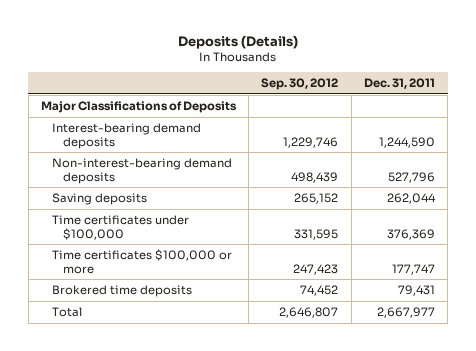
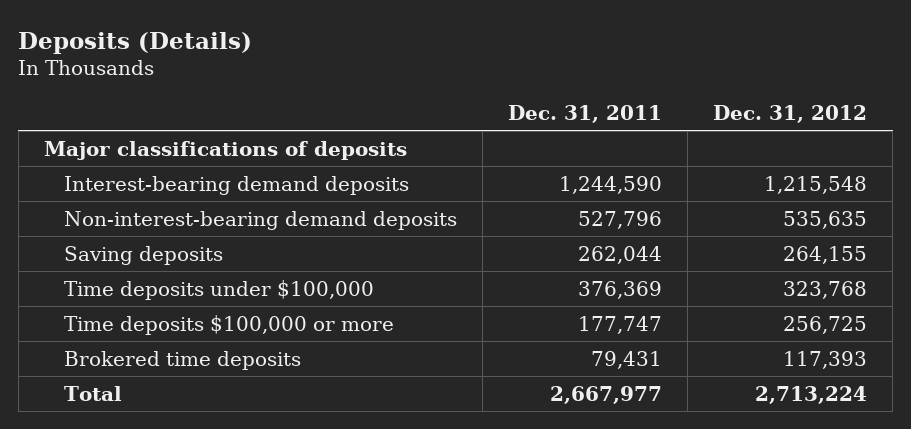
[261,77,339,90] Sep. 30, 2012 -> none
none -> [713,104,868,123] Dec. 31, 2012
[40,100,237,113] Major Classifications of Deposits -> [43,140,407,160] Major classifications of deposits
[51,214,189,240] Time certificates under $100,000 -> [63,279,374,300] Time deposits under $100,000
[51,248,232,274] Time certificates $100,000 or more -> [63,314,394,335] Time deposits $100,000 or more

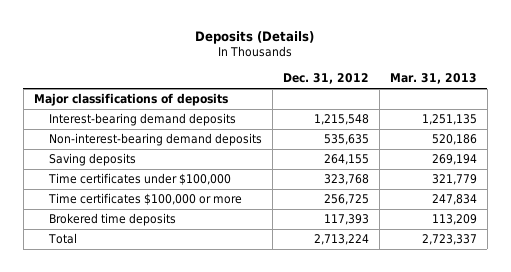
[508,104,663,123] Dec. 31, 2011 -> none
none -> [389,73,477,85] Mar. 31, 2013
[63,279,374,300] Time deposits under $100,000 -> [47,173,231,186] Time certificates under $100,000
[63,314,394,335] Time deposits $100,000 or more -> [47,193,242,206] Time certificates $100,000 or more

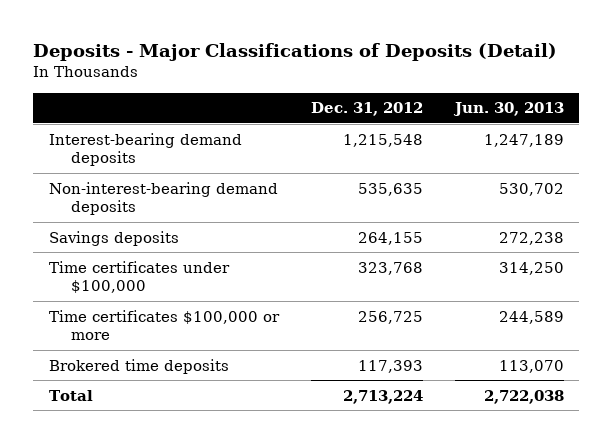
[195,31,315,45] Deposits (Details) -> [33,42,558,61] Deposits - Major Classifications of Deposits (Detail)
[389,73,477,85] Mar. 31, 2013 -> none
none -> [452,102,564,117] Jun. 30, 2013
[33,93,228,107] Major classifications of deposits -> none
[48,153,136,167] Saving deposits -> [48,230,179,246] Savings deposits

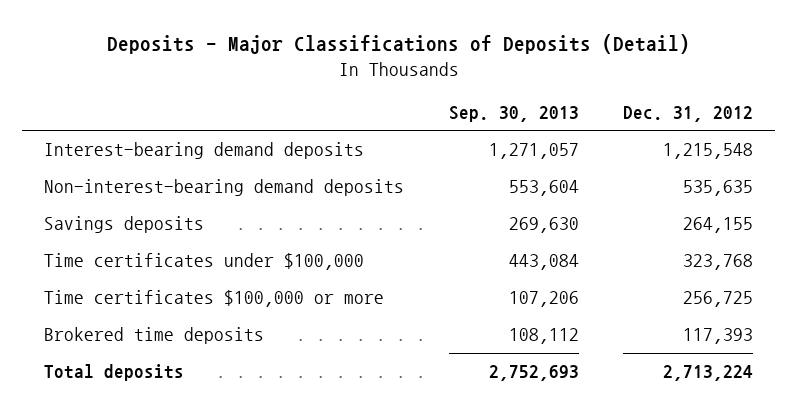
[452,102,564,117] Jun. 30, 2013 -> none
none -> [448,105,579,122] Sep. 30, 2013
[48,389,93,401] Total -> [43,364,184,382] Total deposits

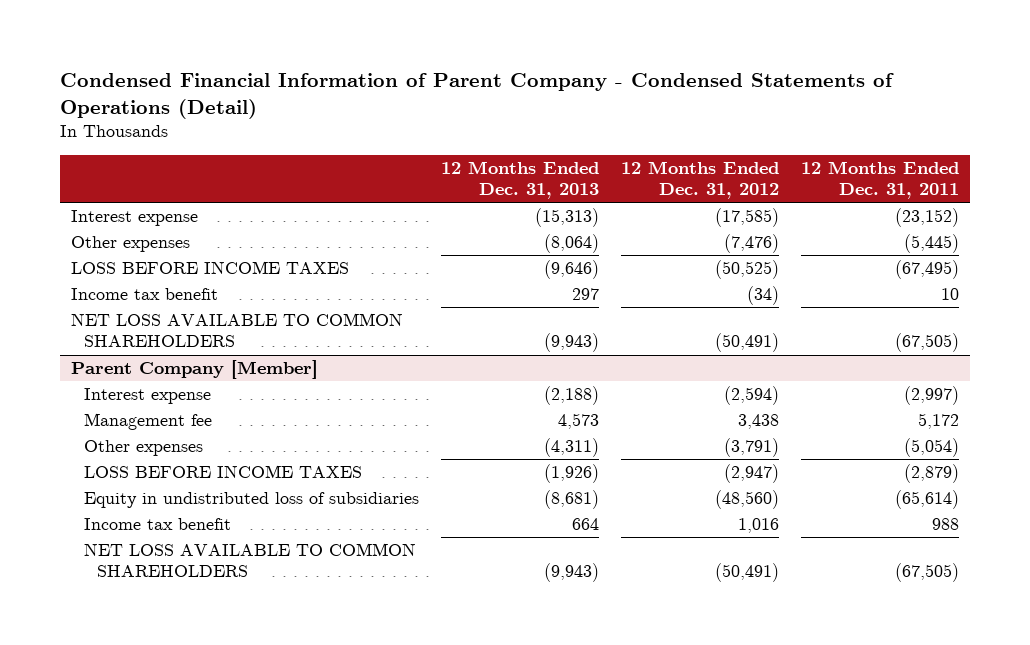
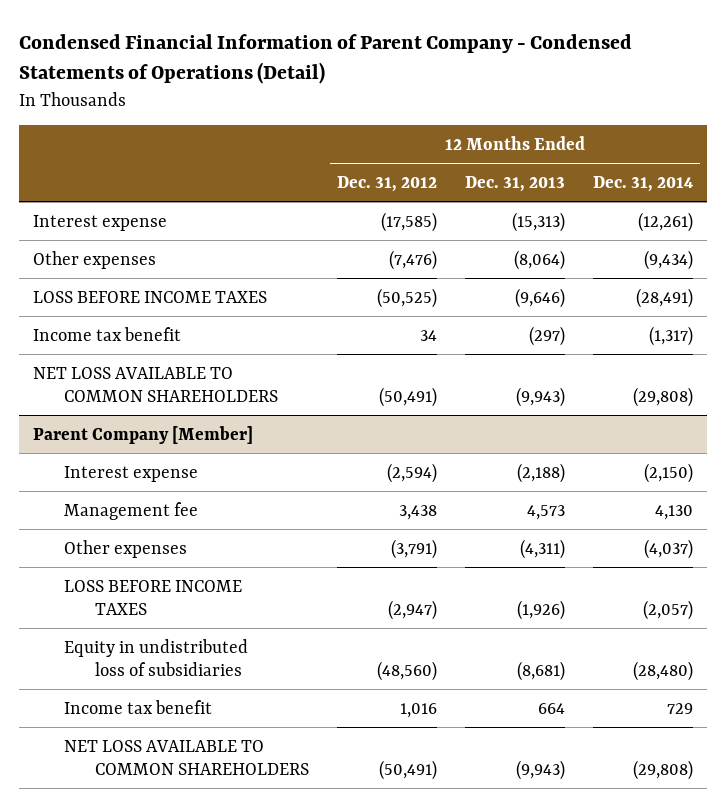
[801,160,960,200] 12 Months Ended Dec. 31, 2011 -> none
none -> [593,175,694,192] Dec. 31, 2014
[572,288,600,301] 297 -> [529,325,566,346] (297)
[747,286,780,306] (34) -> [420,329,438,341] 34

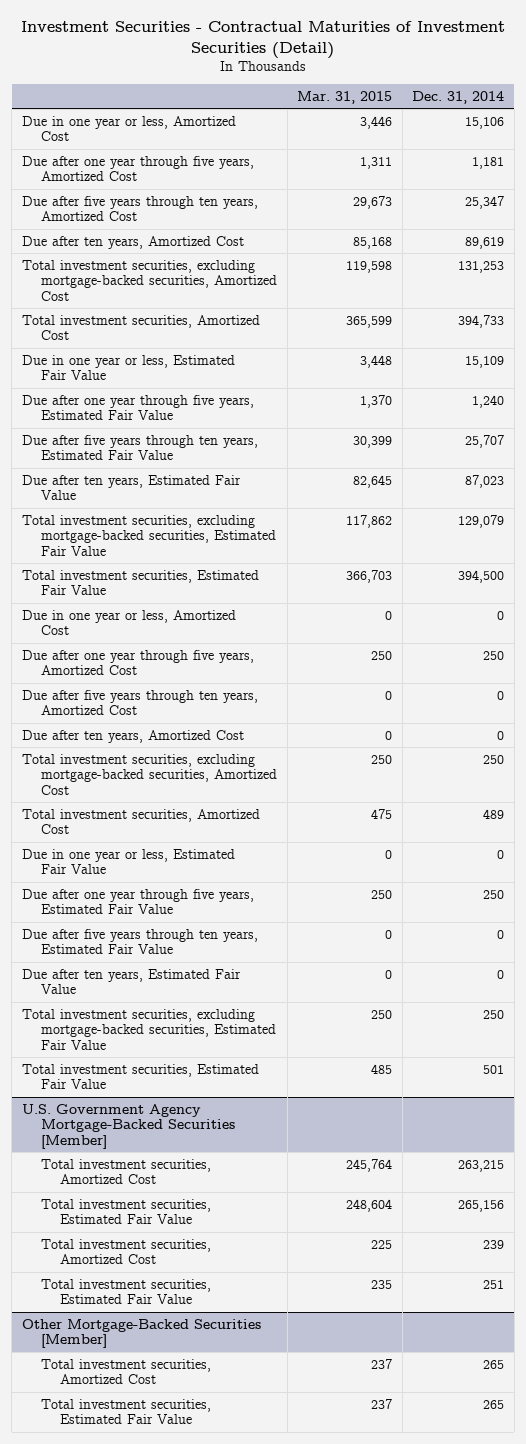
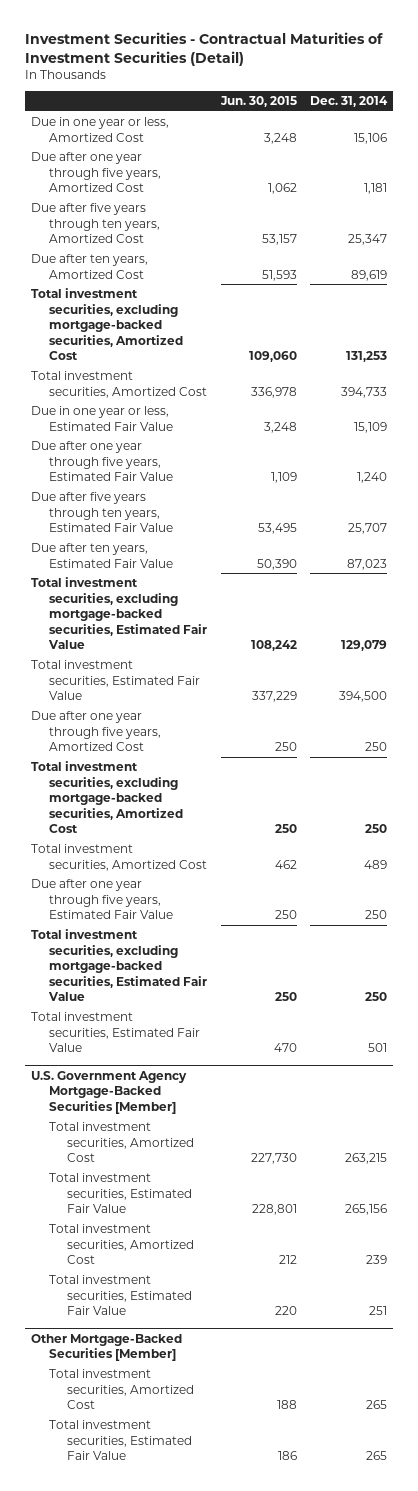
[297,90,393,104] Mar. 31, 2015 -> none
none -> [219,96,297,108] Jun. 30, 2015
[21,609,236,636] Due in one year or less, Amortized Cost -> none
[21,689,258,716] Due after five years through ten years, Amortized Cost -> none
[21,729,244,743] Due after ten years, Amortized Cost -> none
[21,848,235,875] Due in one year or less, Estimated Fair Value -> none
[21,928,258,955] Due after five years through ten years, Estimated Fair Value -> none
[21,968,241,995] Due after ten years, Estimated Fair Value -> none

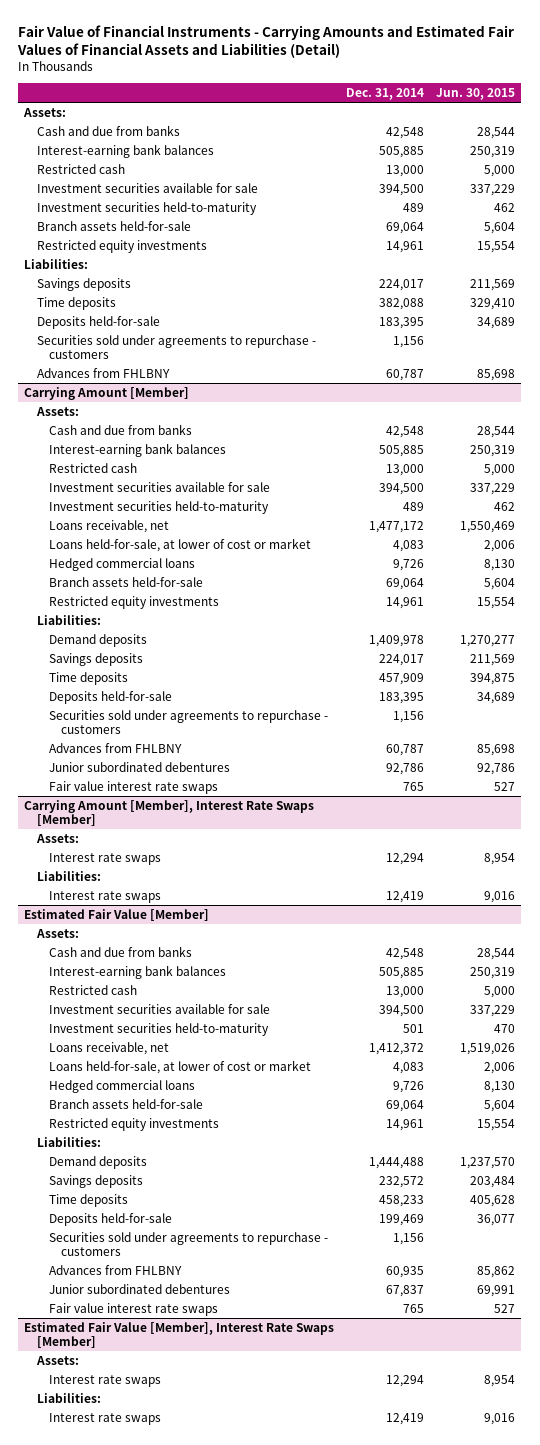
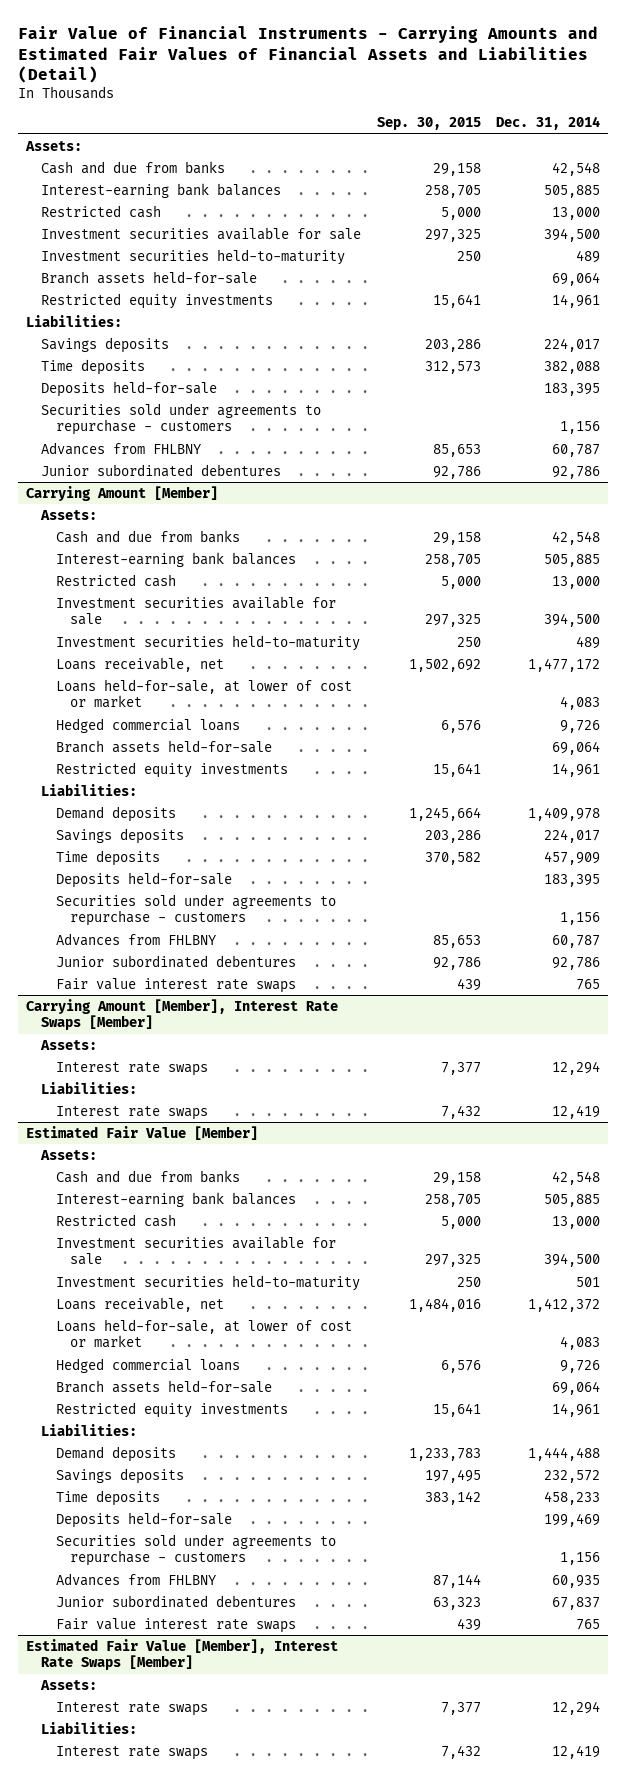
[436,88,516,101] Jun. 30, 2015 -> none
none -> [376,117,481,131] Sep. 30, 2015
none -> [40,463,281,477] Junior subordinated debentures

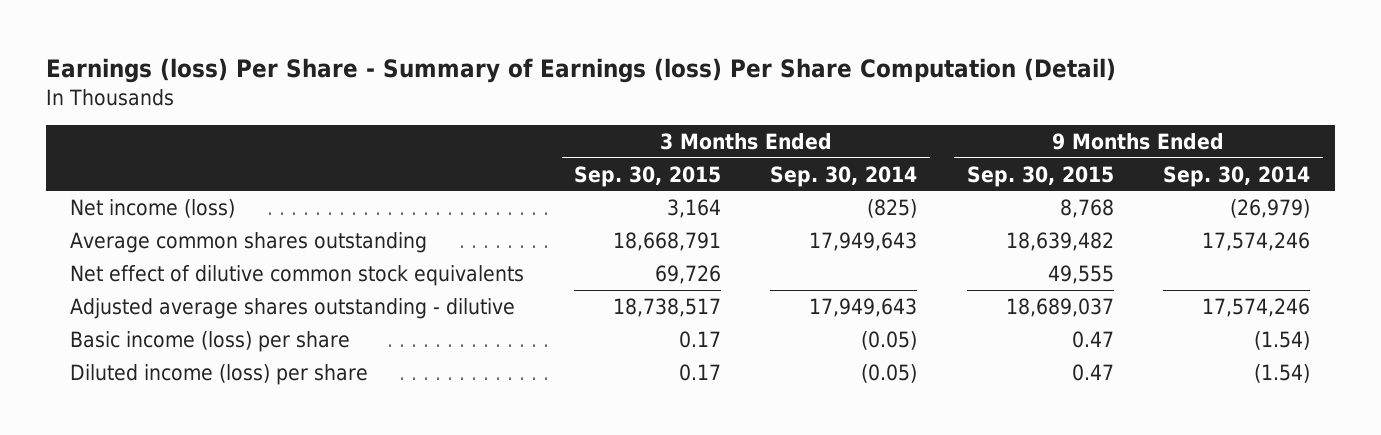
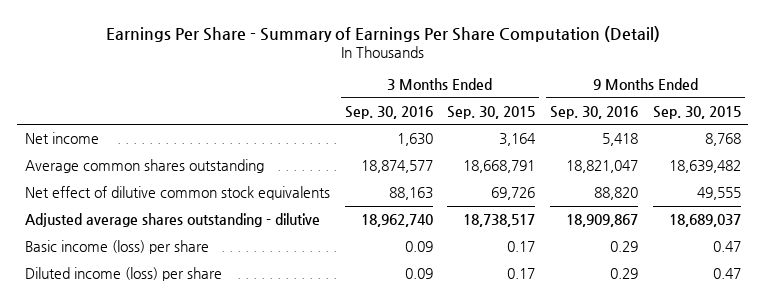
[45,58,1116,84] Earnings (loss) Per Share - Summary of Earnings (loss) Per Share Computation (Detail) -> [105,25,660,42] Earnings Per Share - Summary of Earnings Per Share Computation (Detail)
[770,165,918,187] Sep. 30, 2014 -> none
[1163,165,1311,187] Sep. 30, 2014 -> none
none -> [344,105,433,119] Sep. 30, 2016
none -> [550,105,639,119] Sep. 30, 2016
[70,198,236,218] Net income (loss) -> [24,132,99,145] Net income

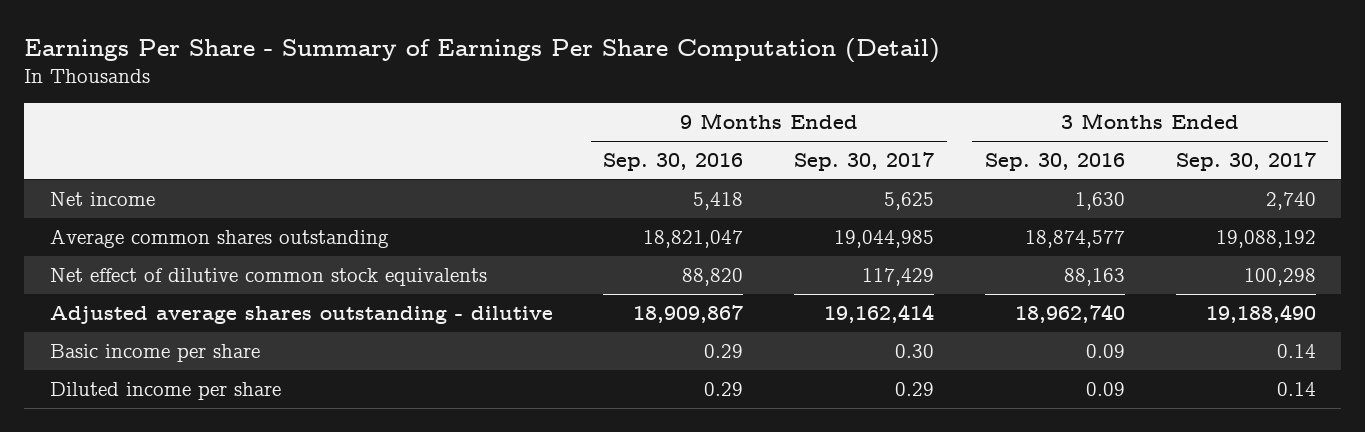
[447,105,536,119] Sep. 30, 2015 -> none
[652,105,741,119] Sep. 30, 2015 -> none
none -> [794,151,935,171] Sep. 30, 2017
none -> [1175,151,1316,171] Sep. 30, 2017
[24,240,209,255] Basic income (loss) per share -> [49,343,260,362] Basic income per share
[24,267,222,282] Diluted income (loss) per share -> [49,381,281,400] Diluted income per share

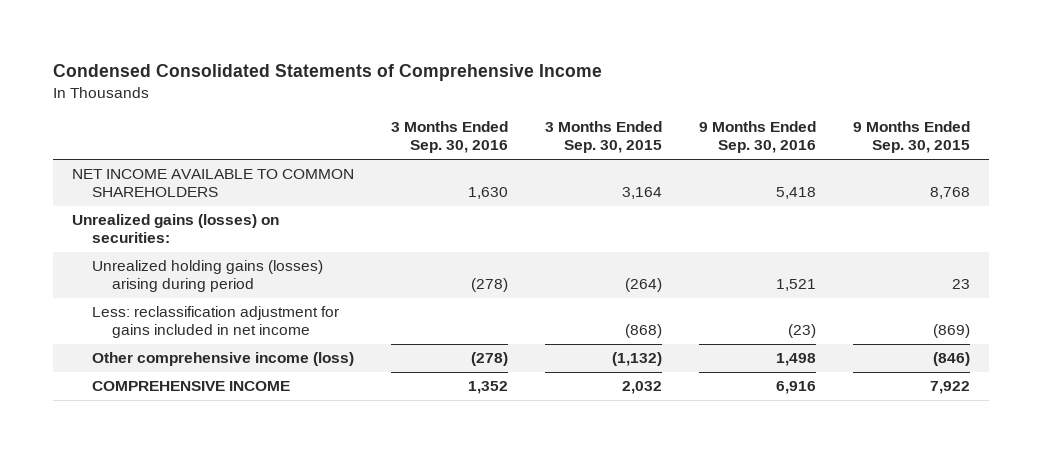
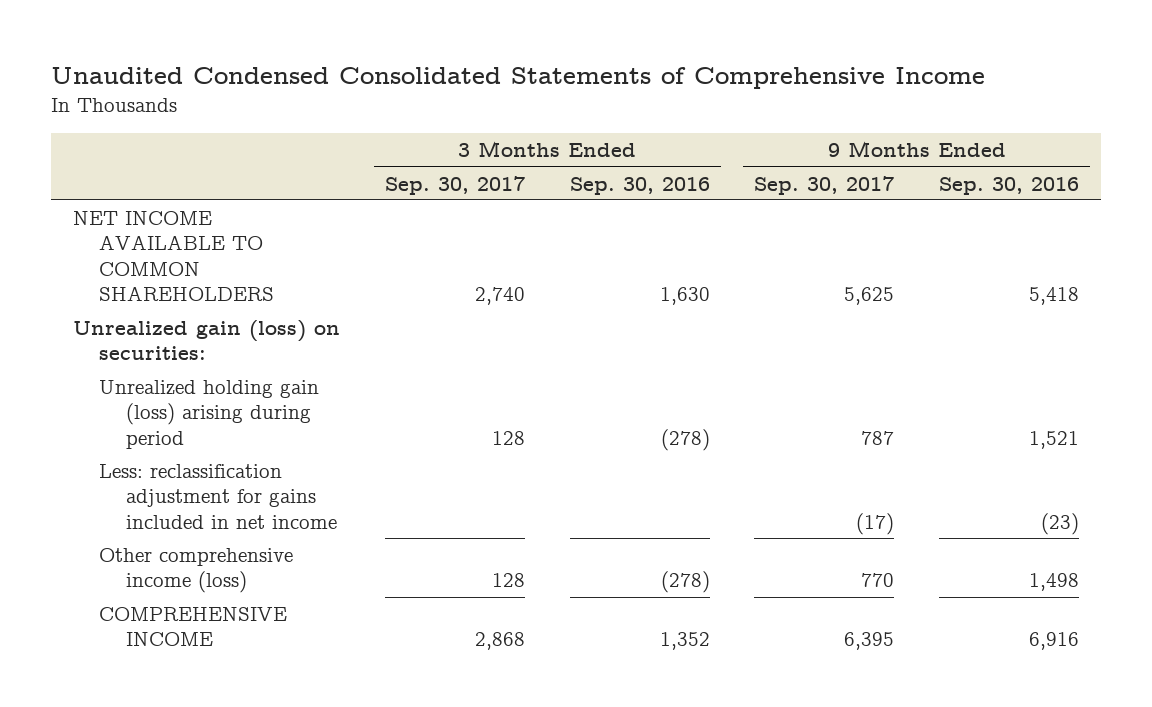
[53,63,603,81] Condensed Consolidated Statements of Comprehensive Income -> [50,66,985,89] Unaudited Condensed Consolidated Statements of Comprehensive Income
[545,121,663,154] 3 Months Ended Sep. 30, 2015 -> none
[853,121,971,154] 9 Months Ended Sep. 30, 2015 -> none
none -> [384,175,525,195] Sep. 30, 2017
none -> [754,175,895,195] Sep. 30, 2017
[71,214,279,244] Unrealized gains (losses) on securities: -> [73,319,341,361] Unrealized gain (loss) on securities:
[91,260,323,293] Unrealized holding gains (losses) arising during period -> [99,379,320,449] Unrealized holding gain (loss) arising during period

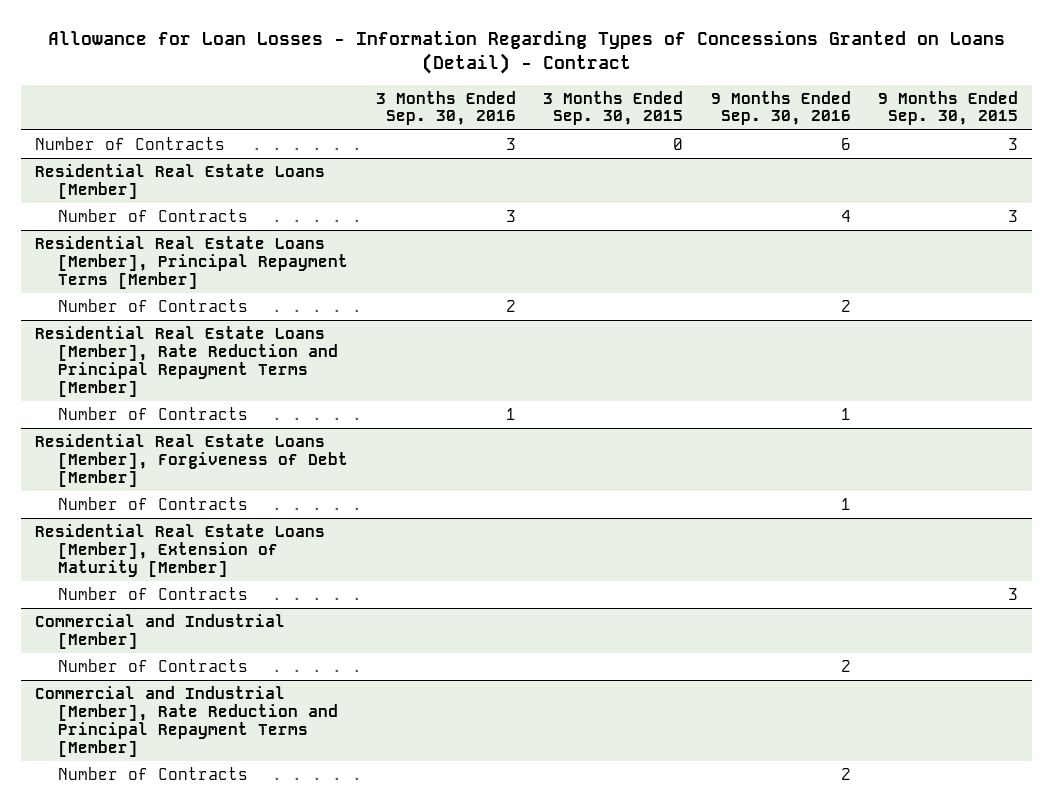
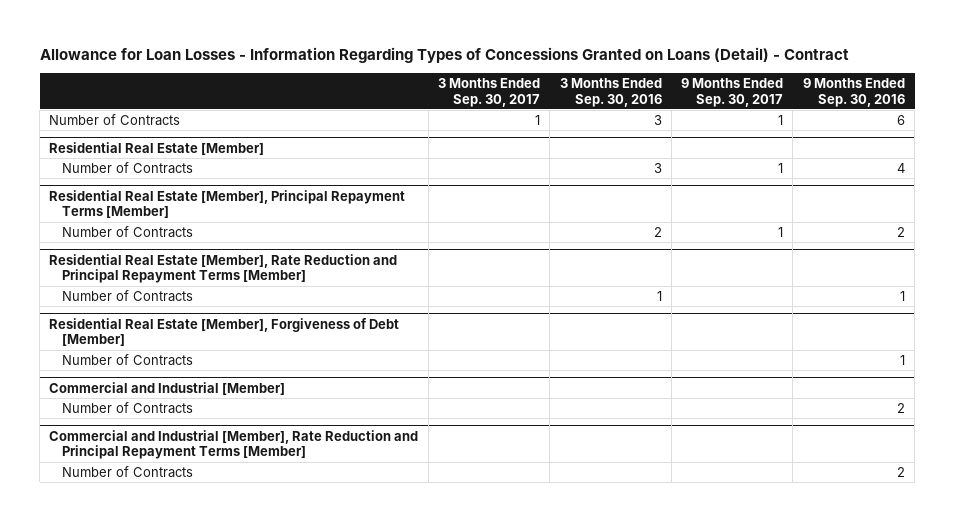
[543,90,684,126] 3 Months Ended Sep. 30, 2015 -> none
[878,90,1019,126] 9 Months Ended Sep. 30, 2015 -> none
none -> [437,77,540,107] 3 Months Ended Sep. 30, 2017
none -> [681,77,784,107] 9 Months Ended Sep. 30, 2017
[34,164,325,199] Residential Real Estate Loans [Member] -> [49,141,265,155] Residential Real Estate [Member]
[34,236,349,289] Residential Real Estate Loans [Member], Principal Repayment Terms [Member] -> [49,189,406,219] Residential Real Estate [Member], Principal Repayment Terms [Member]
[34,326,339,397] Residential Real Estate Loans [Member], Rate Reduction and Principal Repayment Terms [Member] -> [49,253,398,284] Residential Real Estate [Member], Rate Reduction and Principal Repayment Terms [Member]
[34,434,349,487] Residential Real Estate Loans [Member], Forgiveness of Debt [Member] -> [49,317,400,347] Residential Real Estate [Member], Forgiveness of Debt [Member]
[34,524,325,577] Residential Real Estate Loans [Member], Extension of Maturity [Member] -> none
[58,587,249,601] Number of Contracts -> none

